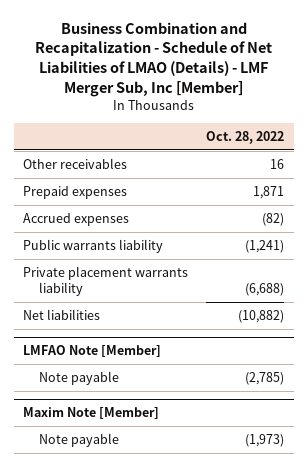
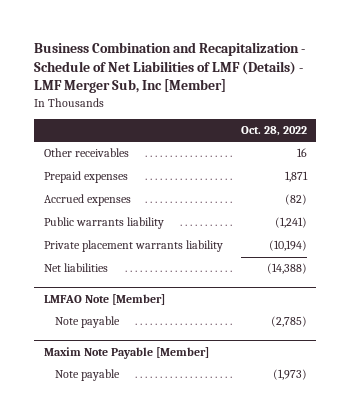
[34,21,272,98] Business Combination and Recapitalization - Schedule of Net Liabilities of LMAO (Details) - LMF Merger Sub, Inc [Member] -> [34,42,306,94] Business Combination and Recapitalization - Schedule of Net Liabilities of LMF (Details) - LMF Merger Sub, Inc [Member]
[245,283,285,297] (6,688) -> [268,240,307,252] (10,194)
[238,309,285,323] (10,882) -> [266,263,307,275] (14,388)
[23,407,160,420] Maxim Note [Member] -> [43,346,209,359] Maxim Note Payable [Member]

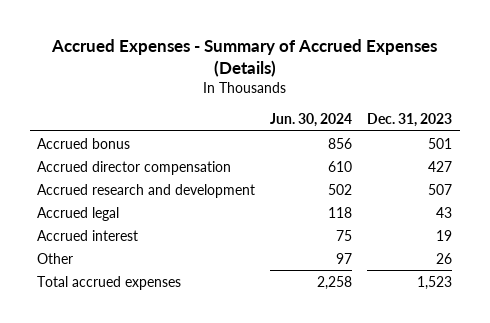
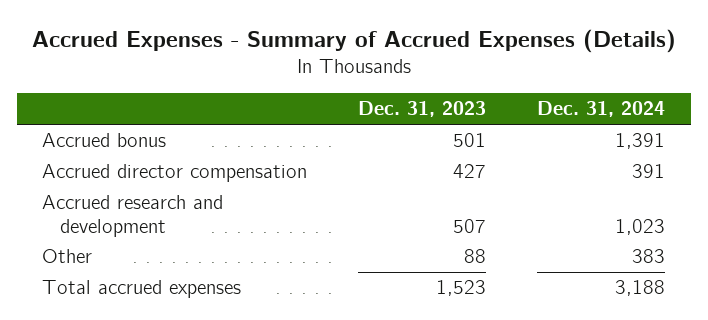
[270,113,353,128] Jun. 30, 2024 -> none
none -> [537,101,666,118] Dec. 31, 2024
[37,206,120,221] Accrued legal -> none
[37,229,139,241] Accrued interest -> none
[436,252,453,264] 26 -> [464,249,487,264] 88

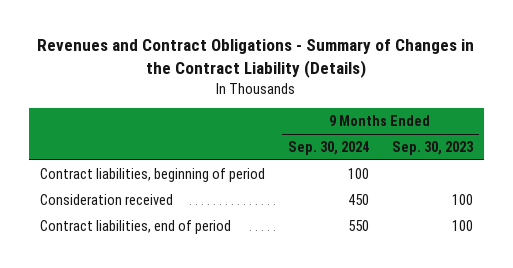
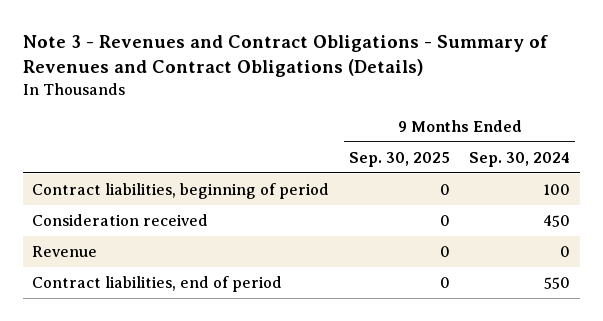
[37,39,475,79] Revenues and Contract Obligations - Summary of Changes in the Contract Liability (Details) -> [22,34,548,78] Note 3 - Revenues and Contract Obligations - Summary of Revenues and Contract Obligations (Details)
[391,141,474,156] Sep. 30, 2023 -> none
none -> [348,151,450,167] Sep. 30, 2025
none -> [32,246,98,258] Revenue

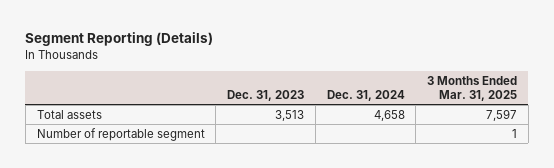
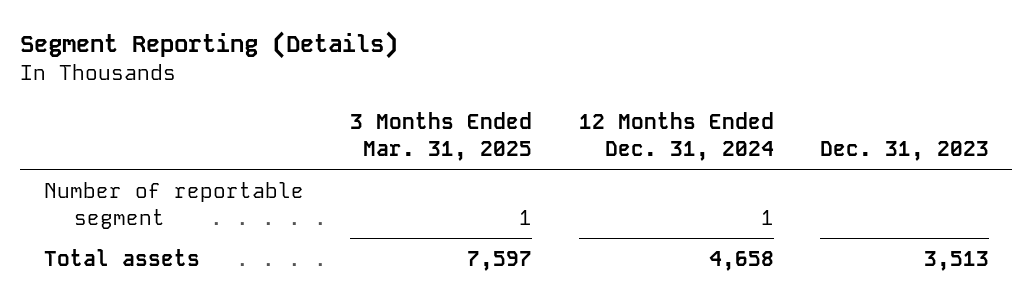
[326,89,405,101] Dec. 31, 2024 -> none
none -> [578,112,774,161] 12 Months Ended Dec. 31, 2024
[36,109,102,119] Total assets -> [43,249,200,267] Total assets

